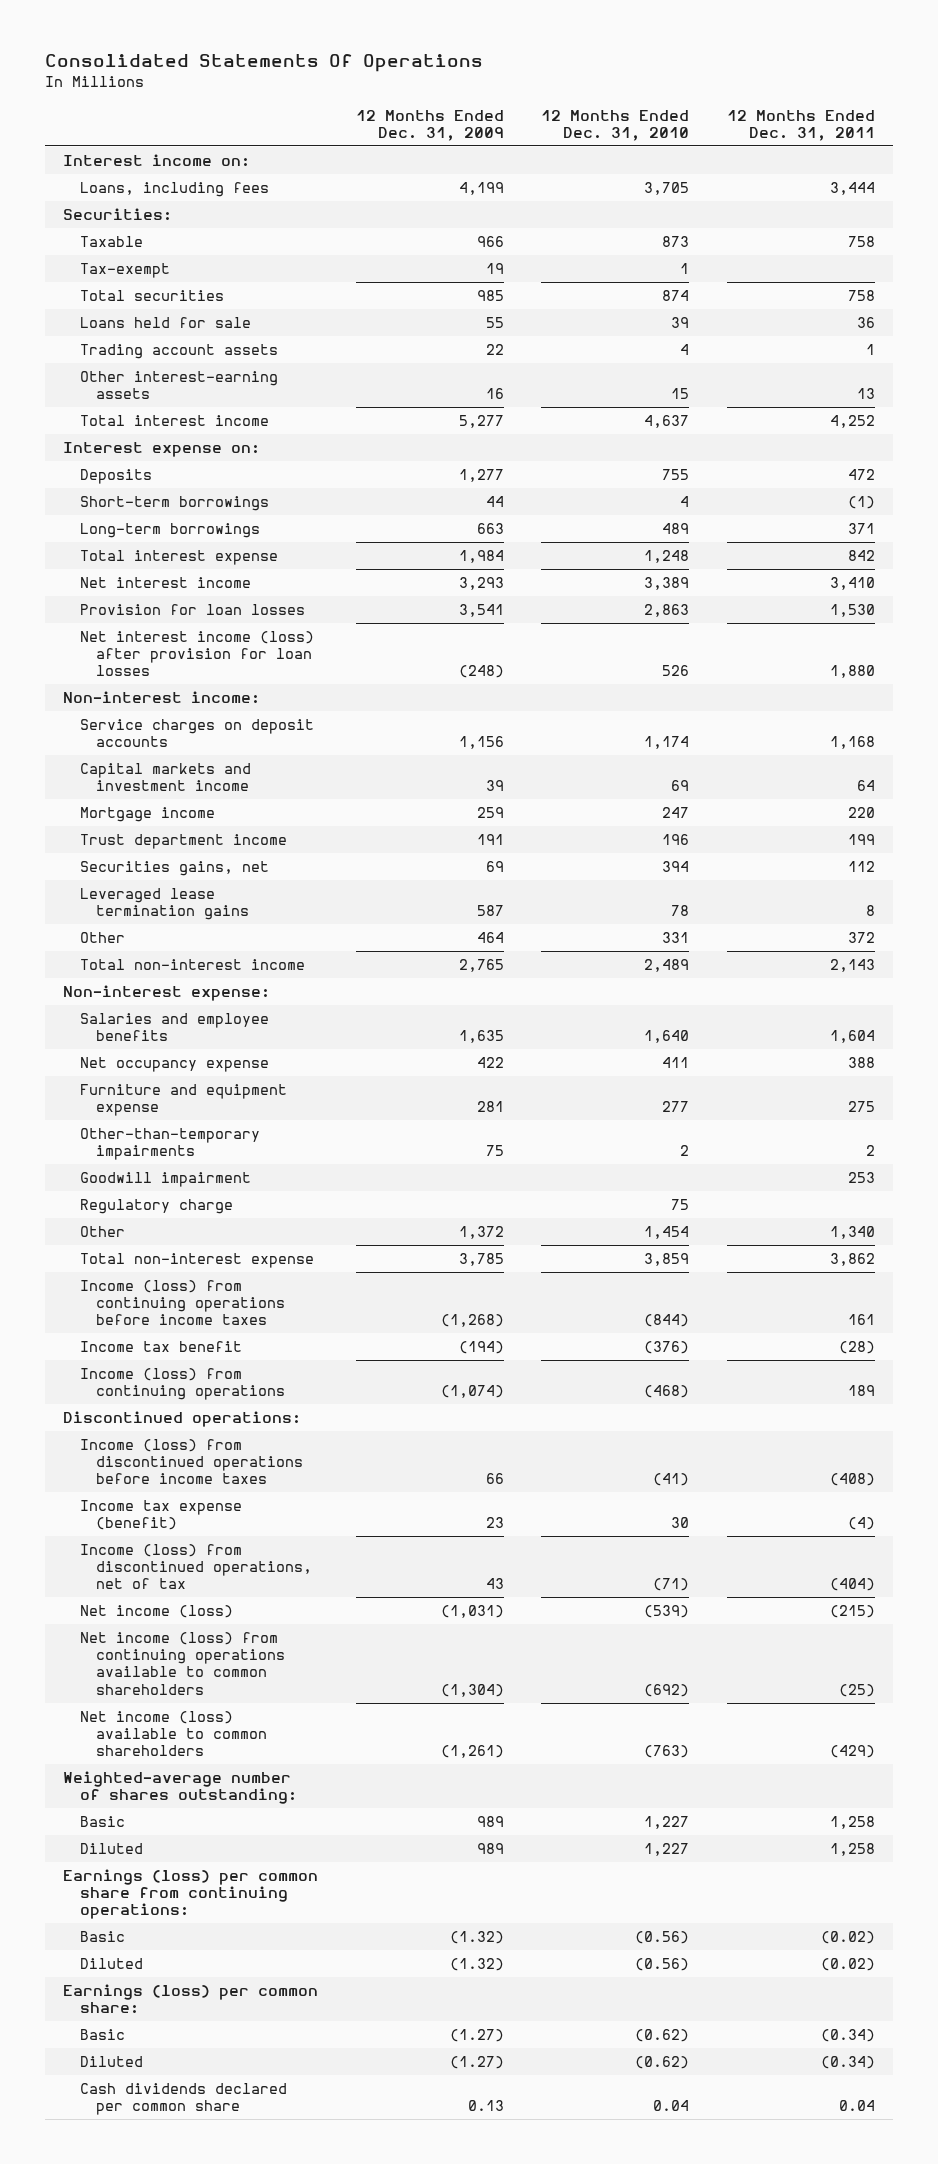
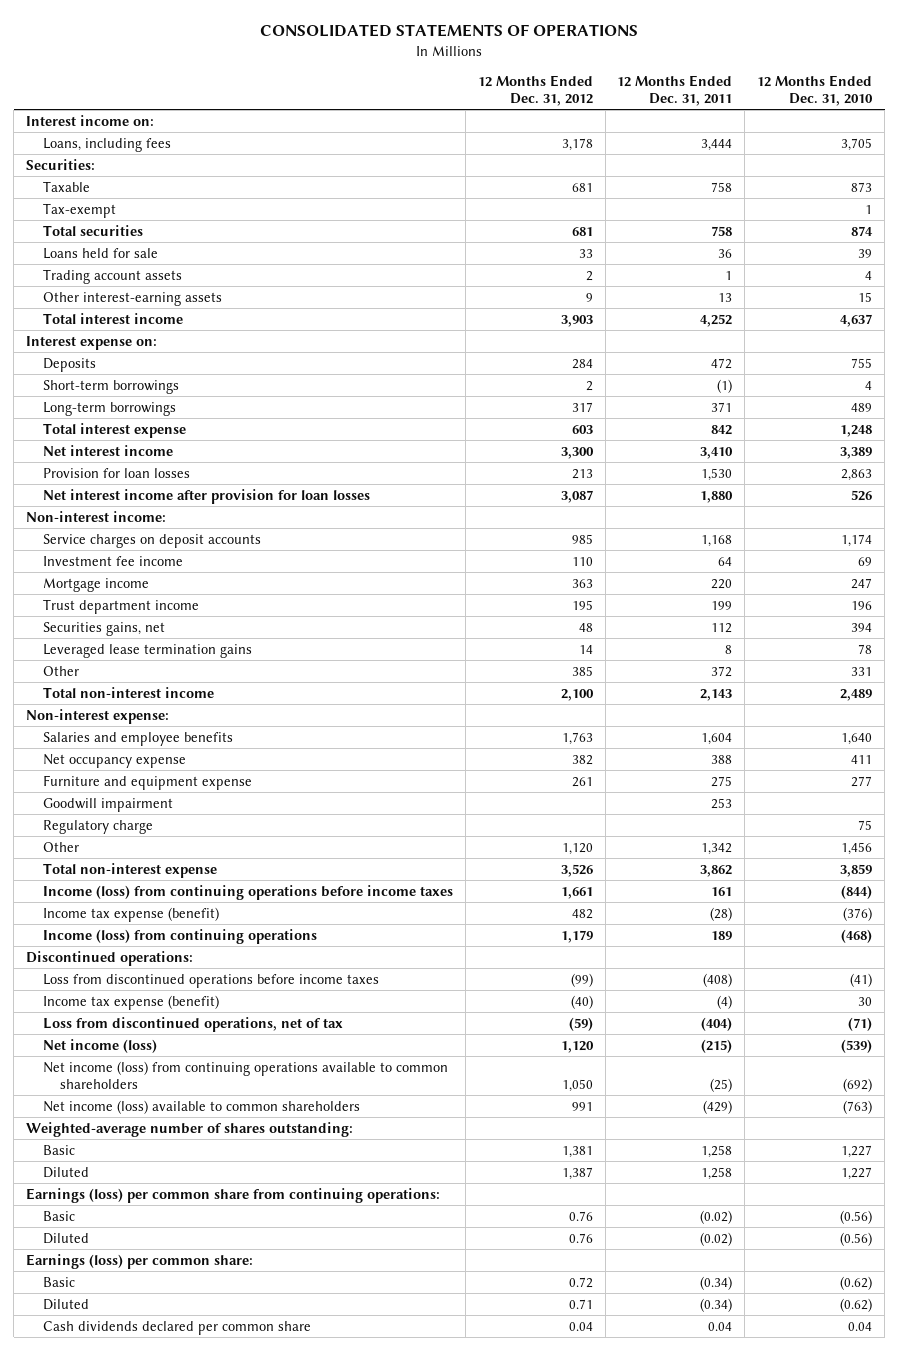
[44,54,483,73] Consolidated Statements Of Operations -> [260,24,639,38] CONSOLIDATED STATEMENTS OF OPERATIONS
[355,109,504,141] 12 Months Ended Dec. 31, 2009 -> none
none -> [477,75,593,106] 12 Months Ended Dec. 31, 2012
[79,630,314,677] Net interest income (loss) after provision for loan losses -> [42,488,370,504] Net interest income after provision for loan losses
[79,762,251,792] Capital markets and investment income -> [42,555,183,566] Investment fee income
[79,1127,260,1161] Other-than-temporary impairments -> none
[644,1225,690,1239] 1,454 -> [841,841,873,855] 1,456
[829,1225,875,1239] 1,340 -> [701,842,733,855] 1,342
[79,1340,242,1352] Income tax benefit -> [42,906,219,922] Income tax expense (benefit)
[79,1438,303,1485] Income (loss) from discontinued operations before income taxes -> [42,973,379,988] Loss from discontinued operations before income taxes
[79,1543,312,1590] Income (loss) from discontinued operations, net of tax -> [42,1016,343,1032] Loss from discontinued operations, net of tax

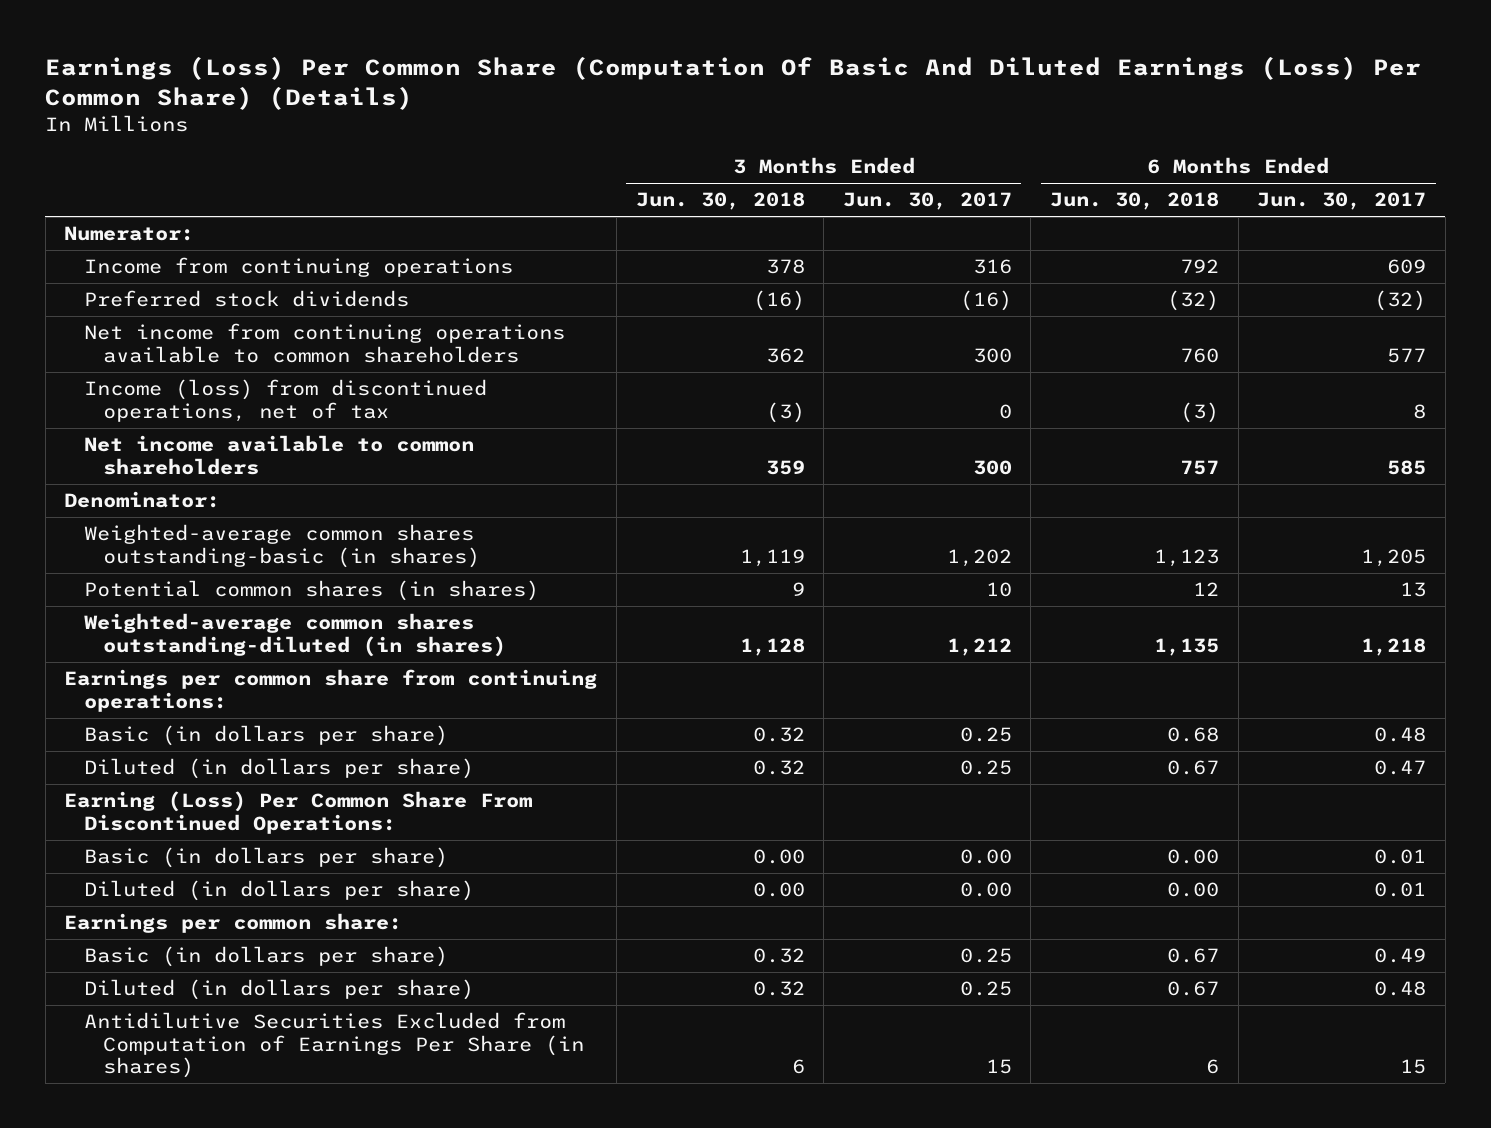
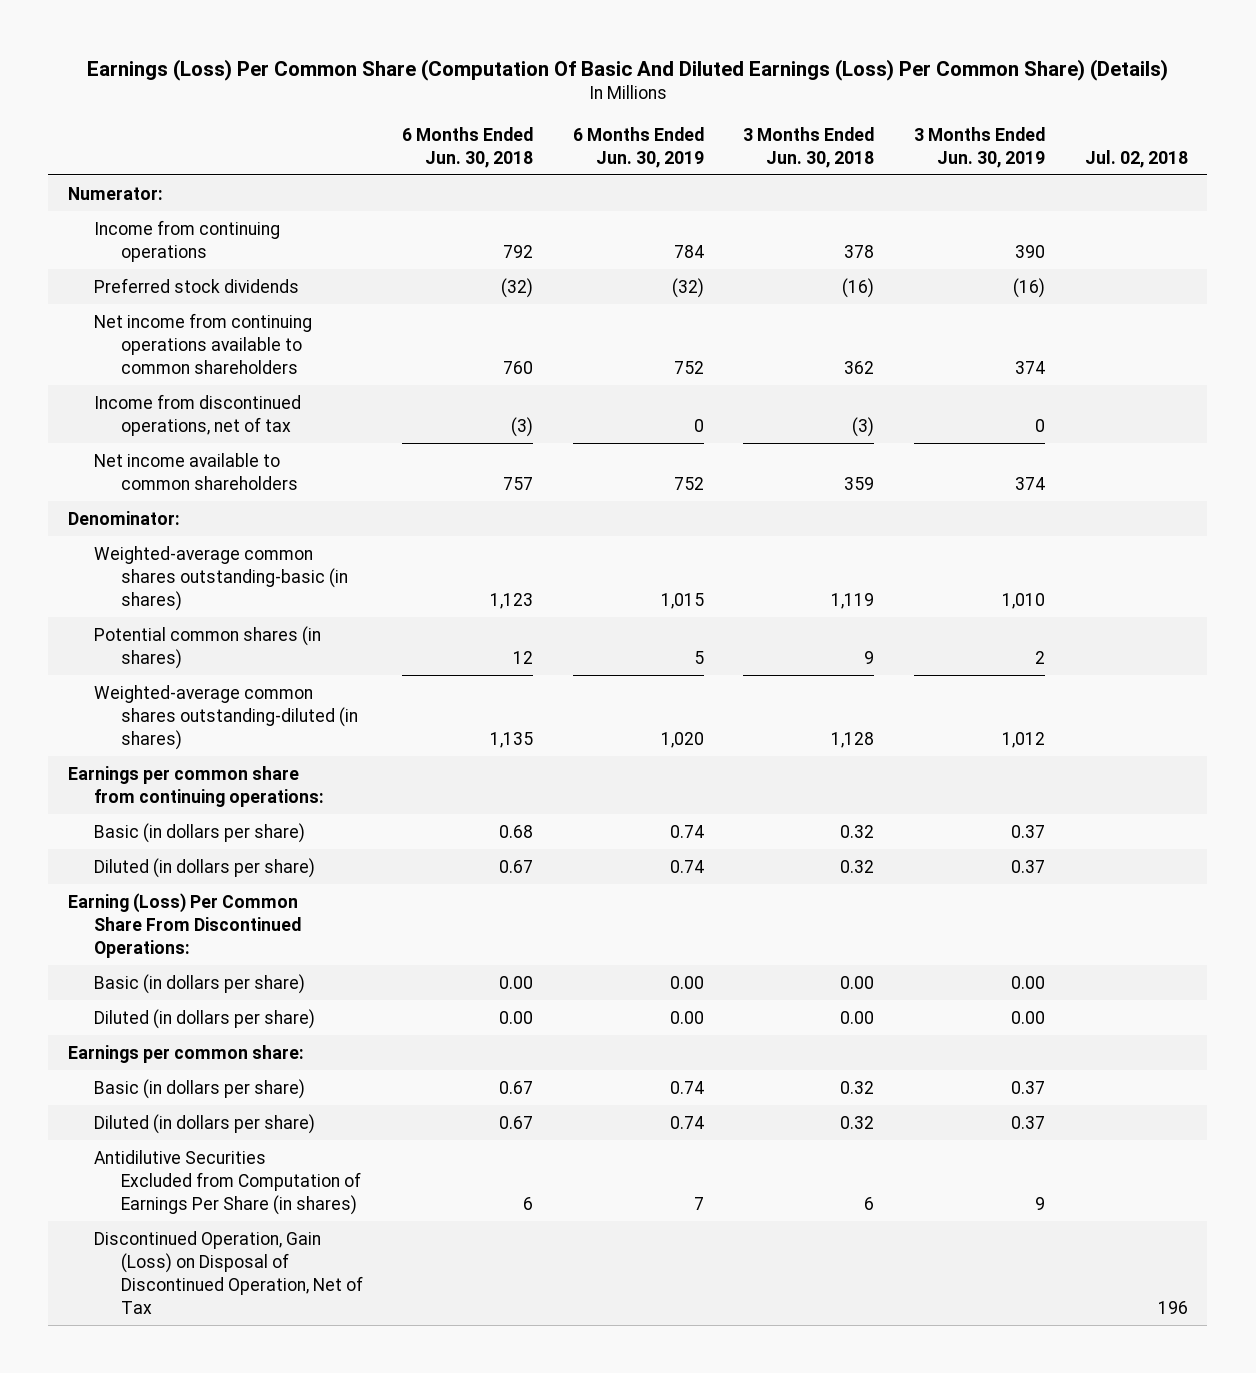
[842,192,1012,211] Jun. 30, 2017 -> none
[1257,192,1427,211] Jun. 30, 2017 -> none
none -> [572,126,704,168] 6 Months Ended Jun. 30, 2019
none -> [913,126,1045,168] 3 Months Ended Jun. 30, 2019
none -> [1084,149,1188,168] Jul. 02, 2018
[83,379,487,422] Income (loss) from discontinued operations, net of tax -> [94,393,302,436] Income from discontinued operations, net of tax
none -> [94,1230,363,1314] Discontinued Operation, Gain (Loss) on Disposal of Discontinued Operation, Net of Tax

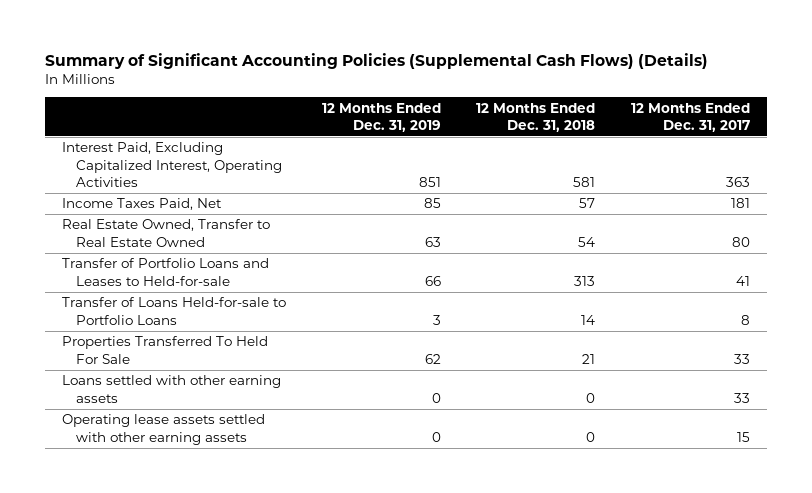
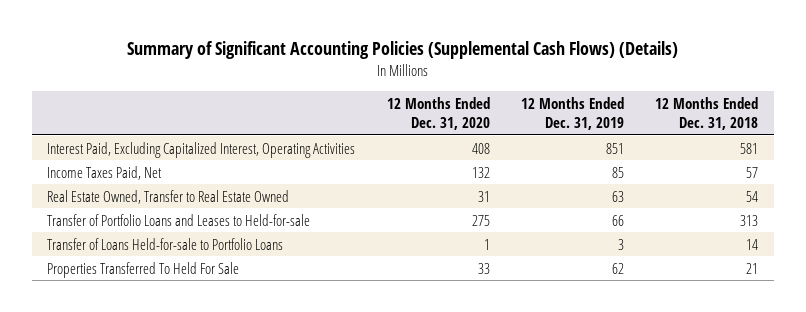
[630,102,750,133] 12 Months Ended Dec. 31, 2017 -> none
none -> [386,96,490,130] 12 Months Ended Dec. 31, 2020
[62,375,282,403] Loans settled with other earning assets -> none
[62,414,266,445] Operating lease assets settled with other earning assets -> none

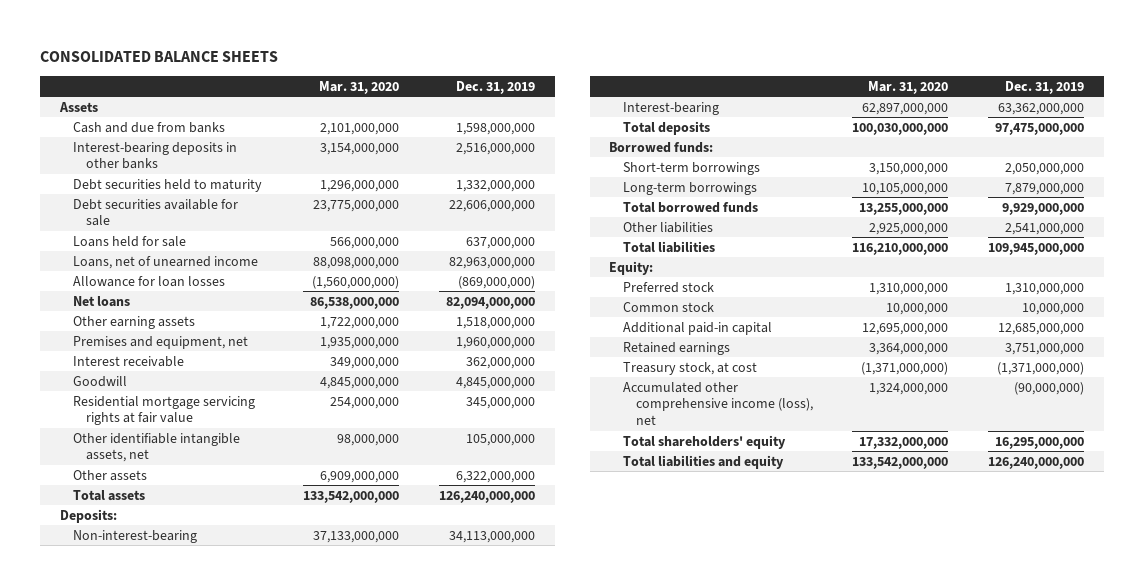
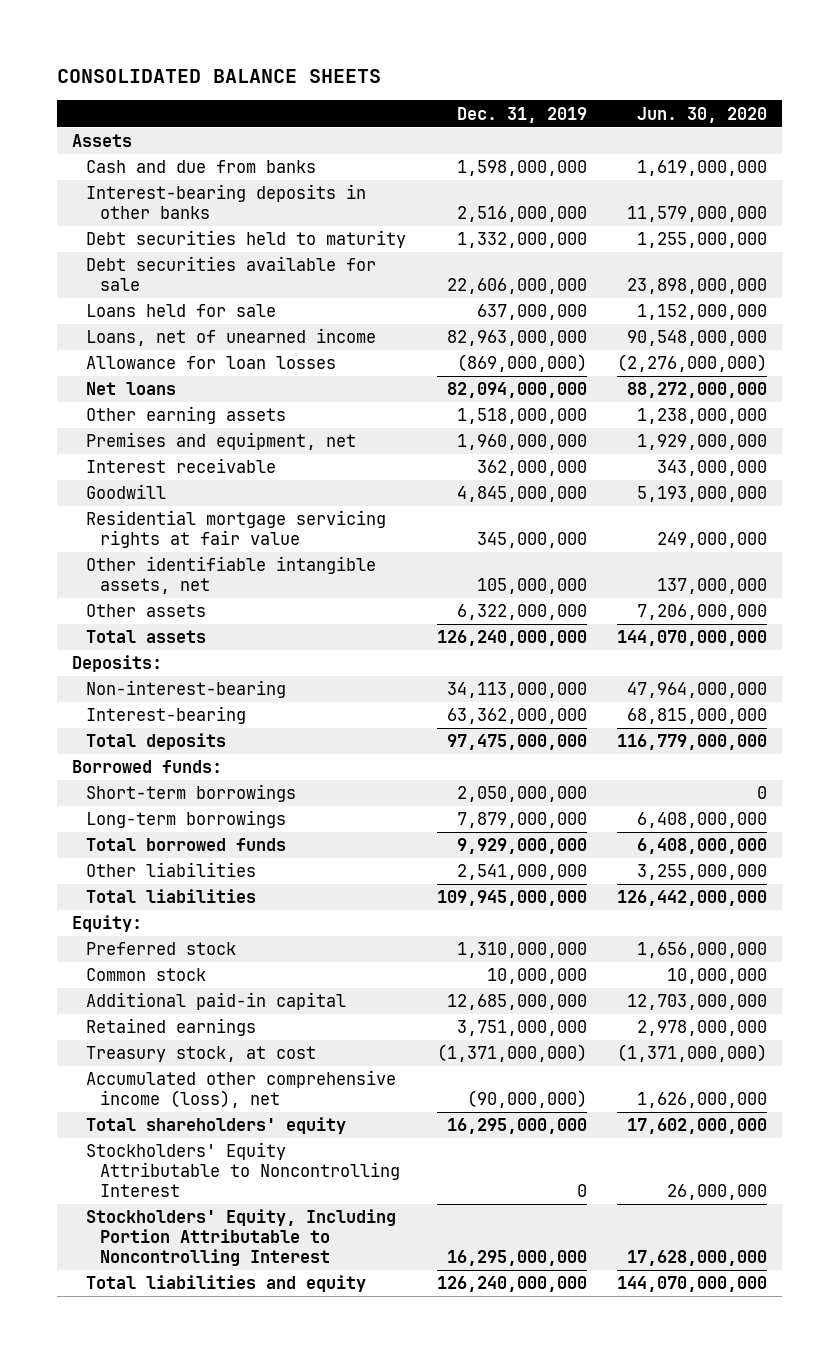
[319,80,400,94] Mar. 31, 2020 -> none
none -> [636,106,767,123] Jun. 30, 2020
none -> [86,1142,401,1197] Stockholders' Equity Attributable to Noncontrolling Interest
none -> [86,1209,397,1266] Stockholders' Equity, Including Portion Attributable to Noncontrolling Interest

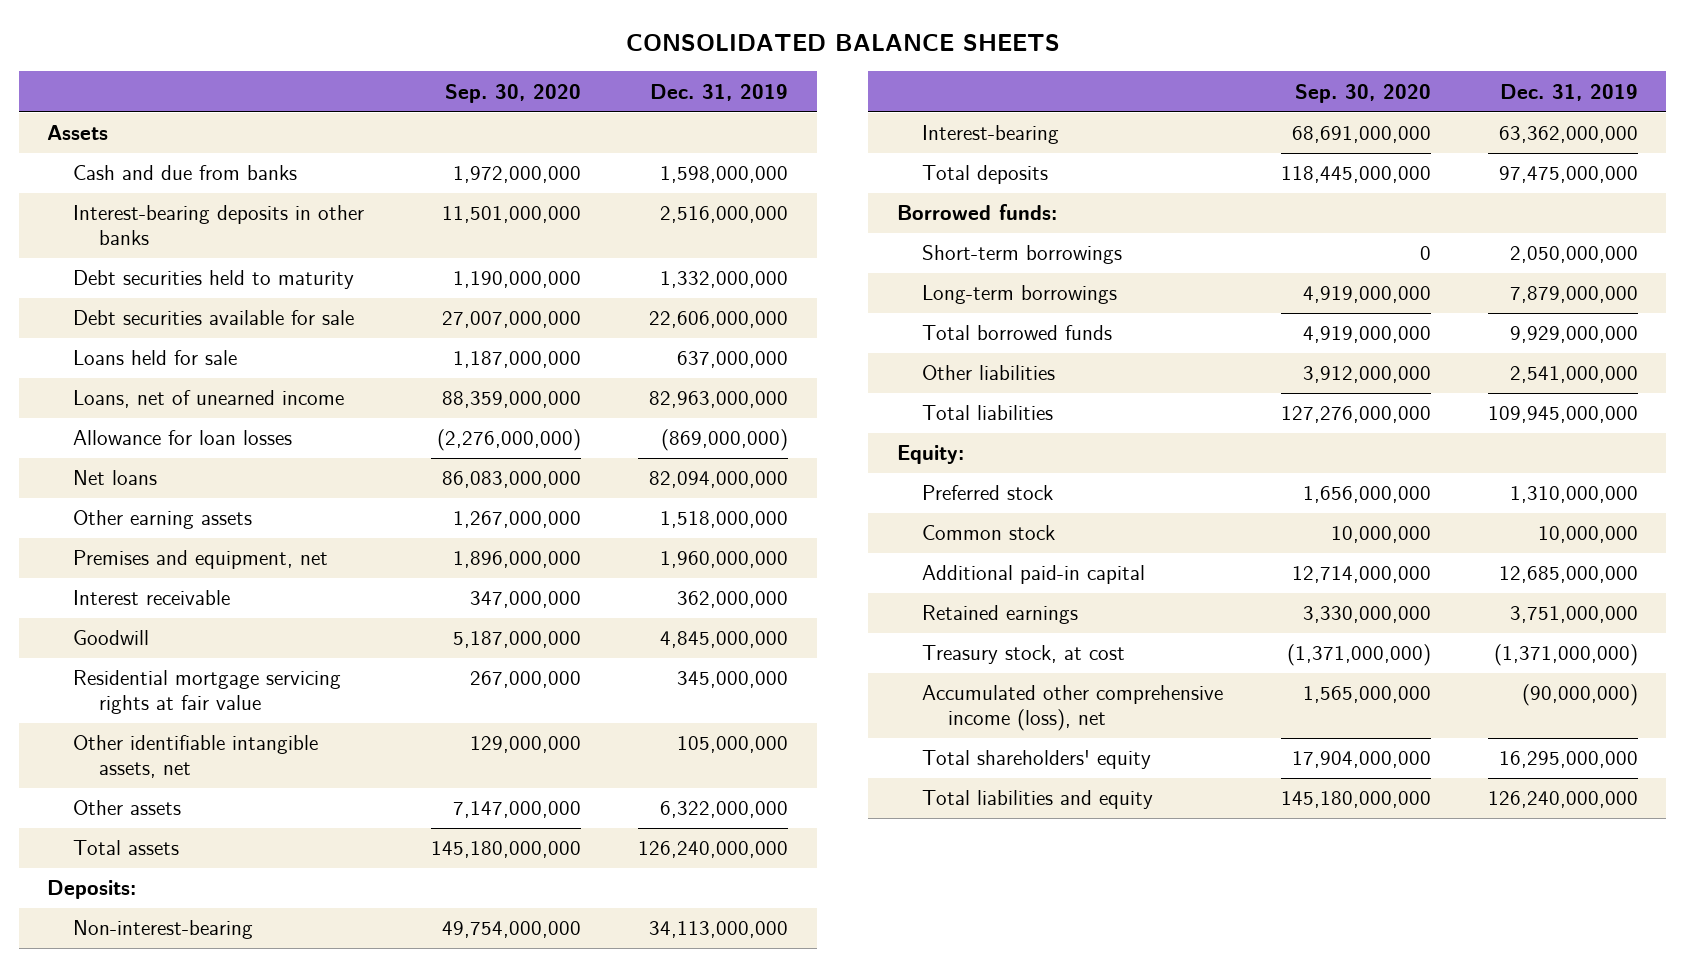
[636,106,767,123] Jun. 30, 2020 -> none
none -> [445,83,582,103] Sep. 30, 2020
[86,1142,401,1197] Stockholders' Equity Attributable to Noncontrolling Interest -> none
[86,1209,397,1266] Stockholders' Equity, Including Portion Attributable to Noncontrolling Interest -> none

